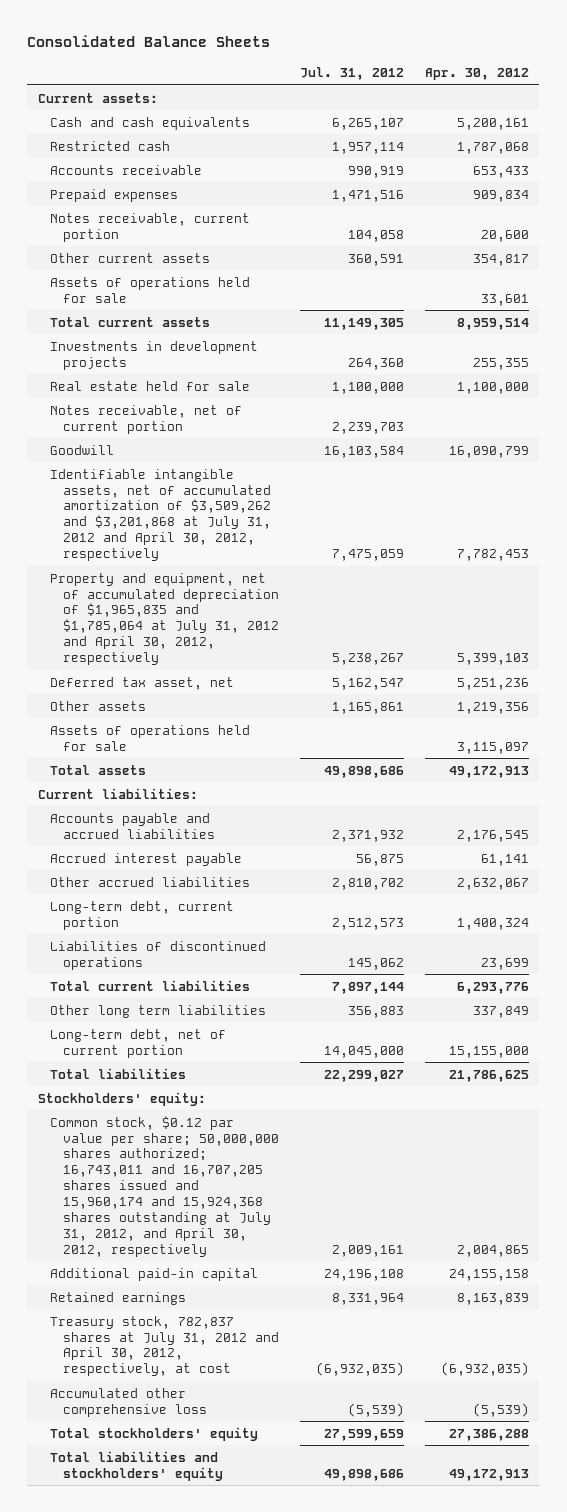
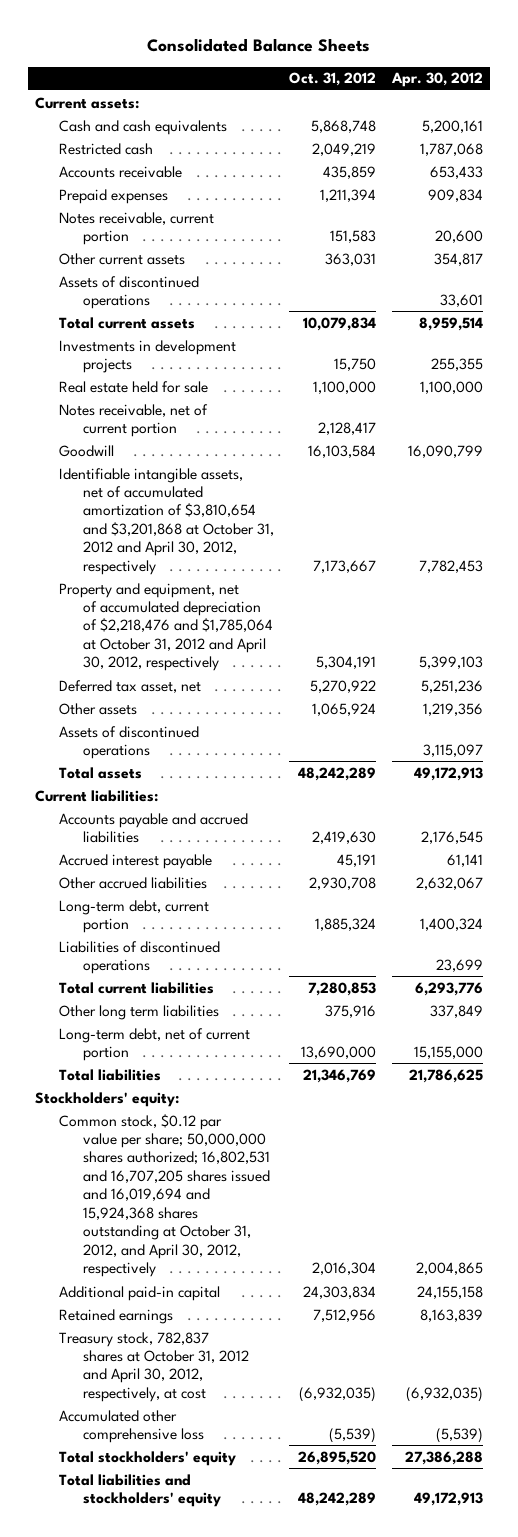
[300,67,405,81] Jul. 31, 2012 -> none
none -> [289,72,377,87] Oct. 31, 2012
[50,276,251,303] Assets of operations held for sale -> [59,275,200,310] Assets of discontinued operations
[50,468,272,562] Identifiable intangible assets, net of accumulated amortization of $3,509,262 and $3,201,868 at July 31, 2012 and April 30, 2012, respectively -> [59,467,275,575] Identifiable intangible assets, net of accumulated amortization of $3,810,654 and $3,201,868 at October 31, 2012 and April 30, 2012, respectively
[50,572,280,666] Property and equipment, net of accumulated depreciation of $1,965,835 and $1,785,064 at July 31, 2012 and April 30, 2012, respectively -> [59,582,274,672] Property and equipment, net of accumulated depreciation of $2,218,476 and $1,785,064 at October 31, 2012 and April 30, 2012, respectively
[50,724,251,751] Assets of operations held for sale -> [59,725,200,760] Assets of discontinued operations
[50,1115,280,1257] Common stock, $0.12 par value per share; 50,000,000 shares authorized; 16,743,011 and 16,707,205 shares issued and 15,960,174 and 15,924,368 shares outstanding at July 31, 2012, and April 30, 2012, respectively -> [59,1113,271,1278] Common stock, $0.12 par value per share; 50,000,000 shares authorized; 16,802,531 and 16,707,205 shares issued and 16,019,694 and 15,924,368 shares outstanding at October 31, 2012, and April 30, 2012, respectively
[50,1315,280,1377] Treasury stock, 782,837 shares at July 31, 2012 and April 30, 2012, respectively, at cost -> [59,1331,250,1402] Treasury stock, 782,837 shares at October 31, 2012 and April 30, 2012, respectively, at cost

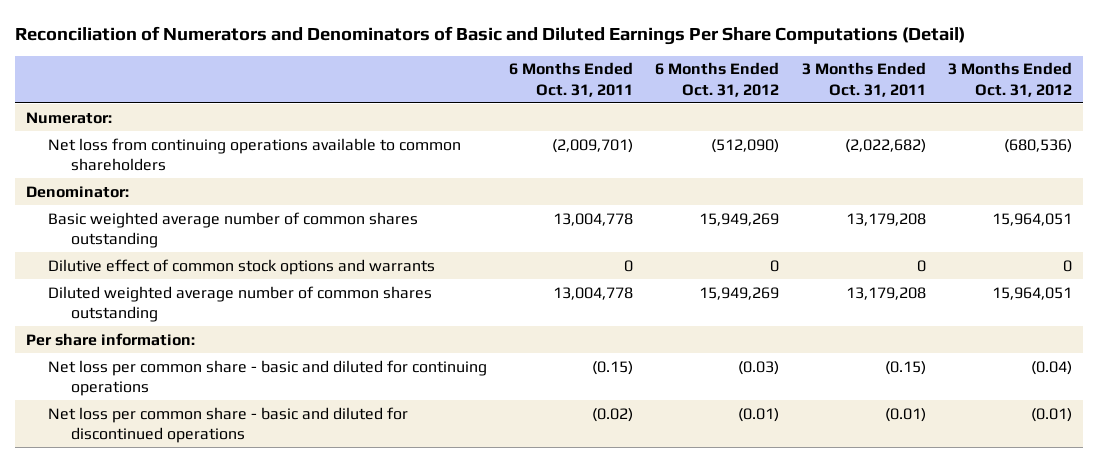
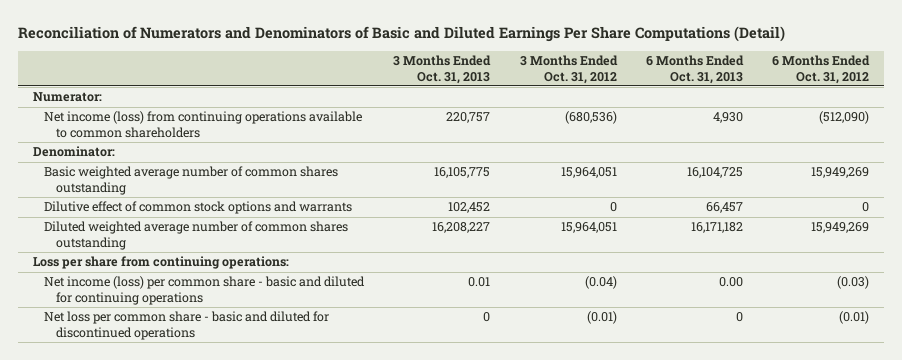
[509,62,634,97] 6 Months Ended Oct. 31, 2011 -> none
[801,62,926,97] 3 Months Ended Oct. 31, 2011 -> none
none -> [393,54,492,84] 3 Months Ended Oct. 31, 2013
none -> [645,54,744,84] 6 Months Ended Oct. 31, 2013
[48,137,462,171] Net loss from continuing operations available to common shareholders -> [44,111,363,139] Net income (loss) from continuing operations available to common shareholders
[26,332,196,346] Per share information: -> [32,256,289,270] Loss per share from continuing operations:
[48,359,488,396] Net loss per common share - basic and diluted for continuing operations -> [44,276,366,306] Net income (loss) per common share - basic and diluted for continuing operations

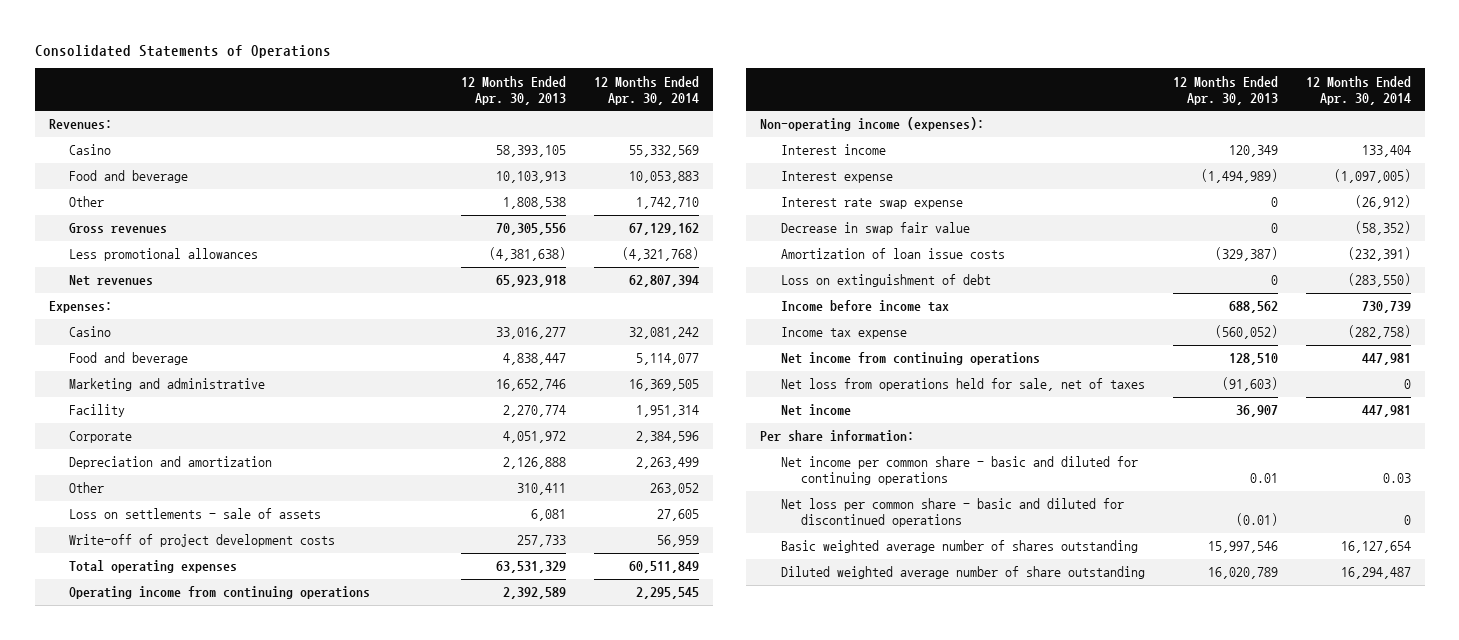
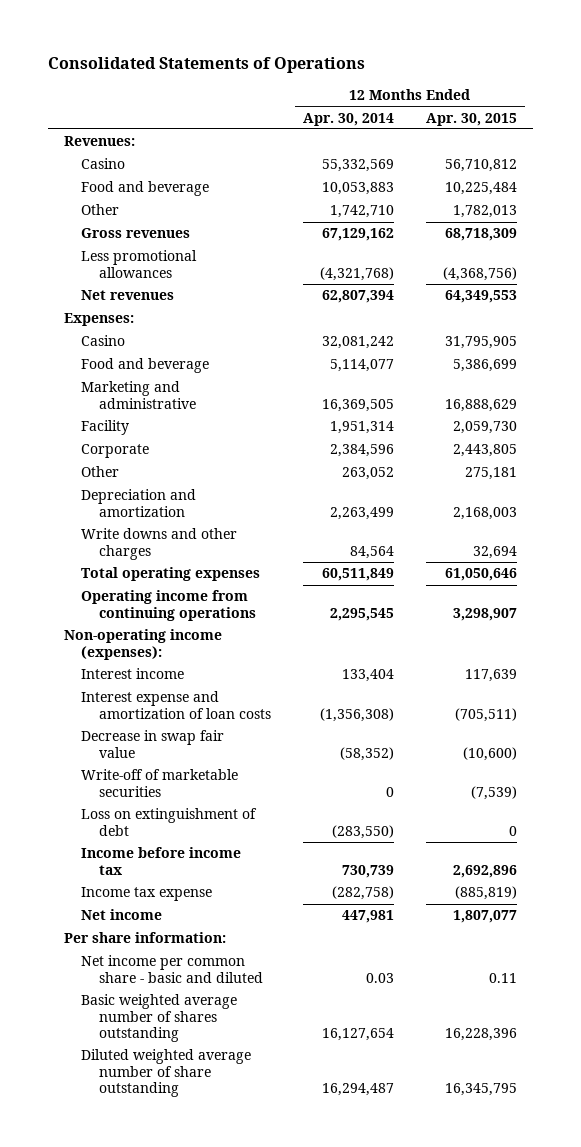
[461,75,567,105] 12 Months Ended Apr. 30, 2013 -> none
none -> [425,112,517,126] Apr. 30, 2015
[69,508,322,520] Loss on settlements - sale of assets -> none
[69,534,336,548] Write-off of project development costs -> none
[69,456,273,470] Depreciation and amortization -> [81,489,197,517] Depreciation and amortization
none -> [81,528,238,560] Write downs and other charges
[780,171,893,184] Interest expense -> none
[780,197,963,210] Interest rate swap expense -> none
none -> [81,691,272,719] Interest expense and amortization of loan costs
[780,248,1005,260] Amortization of loan issue costs -> none
none -> [81,769,239,797] Write-off of marketable securities
[780,352,1040,366] Net income from continuing operations -> none
[780,378,1145,392] Net loss from operations held for sale, net of taxes -> none
[780,498,1124,528] Net loss per common share - basic and diluted for discontinued operations -> none
[780,456,1138,486] Net income per common share - basic and diluted for continuing operations -> [81,955,264,983] Net income per common share - basic and diluted

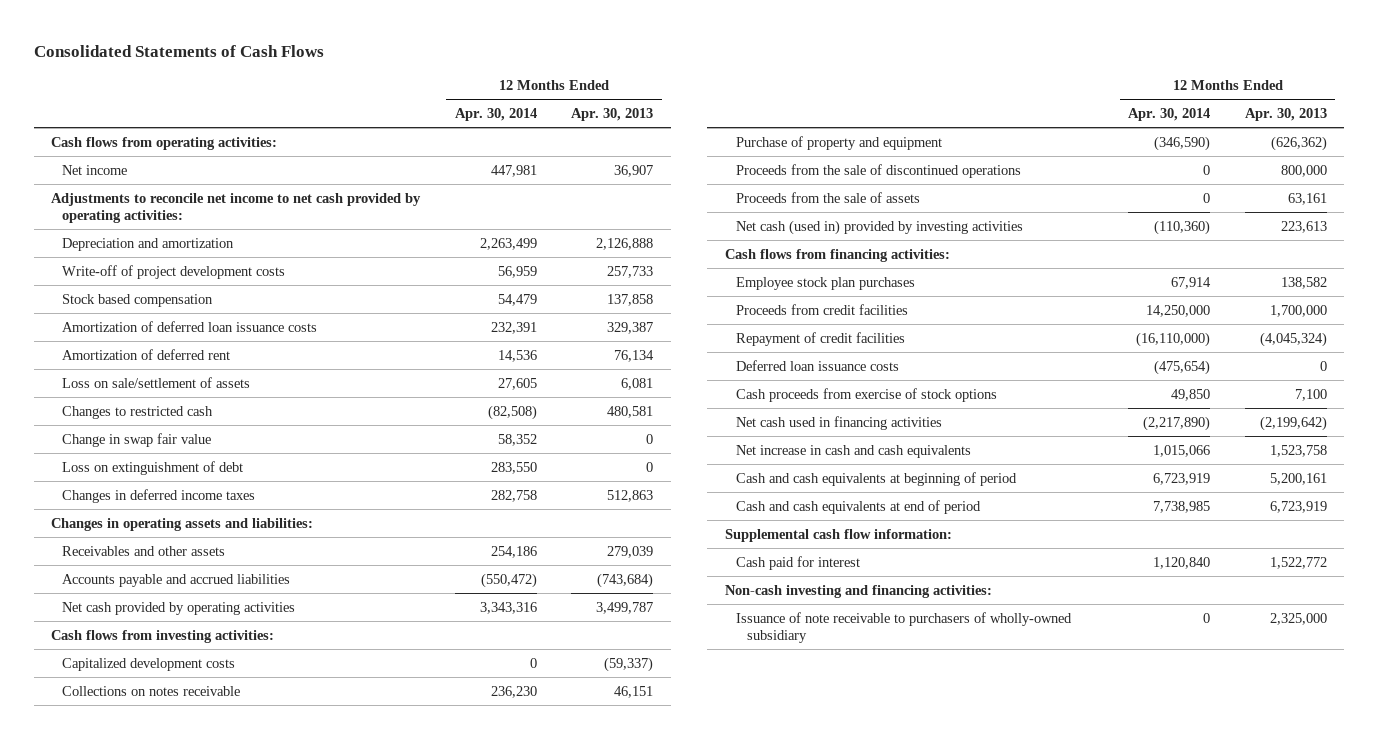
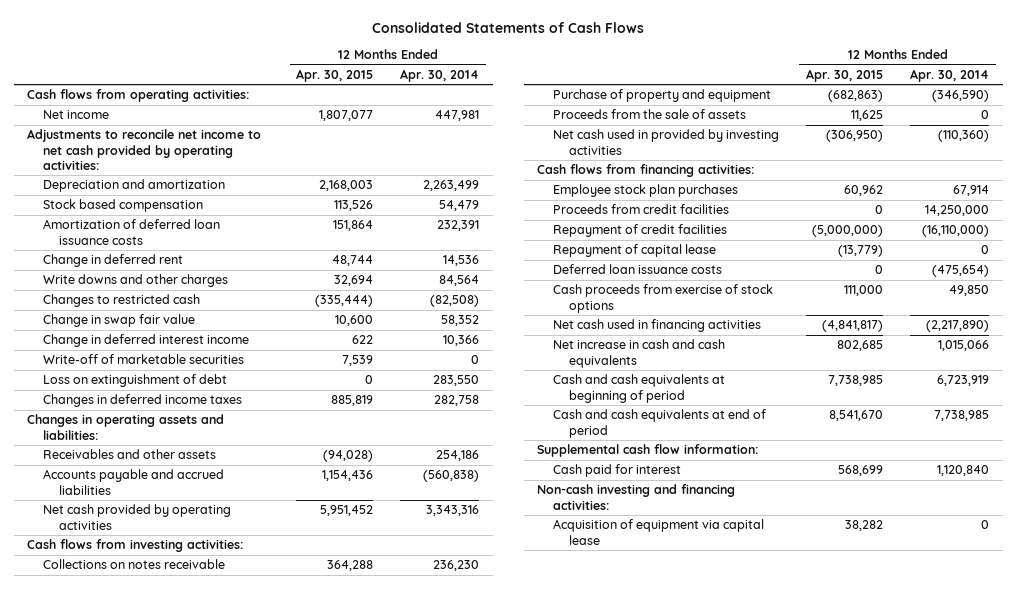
[571,108,654,122] Apr. 30, 2013 -> none
none -> [296,68,374,82] Apr. 30, 2015
[62,264,286,279] Write-off of project development costs -> none
[62,376,251,388] Loss on sale/settlement of assets -> none
[62,348,231,360] Amortization of deferred rent -> [43,254,184,268] Change in deferred rent
none -> [43,274,229,288] Write downs and other charges
none -> [43,334,250,348] Change in deferred interest income
none -> [43,354,245,365] Write-off of marketable securities
[480,572,537,588] (550,472) -> [423,470,480,483] (560,838)
[62,657,236,671] Capitalized development costs -> none
[735,163,1021,178] Proceeds from the sale of discontinued operations -> none
[735,219,1023,235] Net cash (used in) provided by investing activities -> [553,129,780,155] Net cash used in provided by investing activities
none -> [553,244,717,258] Repayment of capital lease
[735,611,1072,643] Issuance of note receivable to purchasers of wholly-owned subsidiary -> none
none -> [553,519,765,545] Acquisition of equipment via capital lease

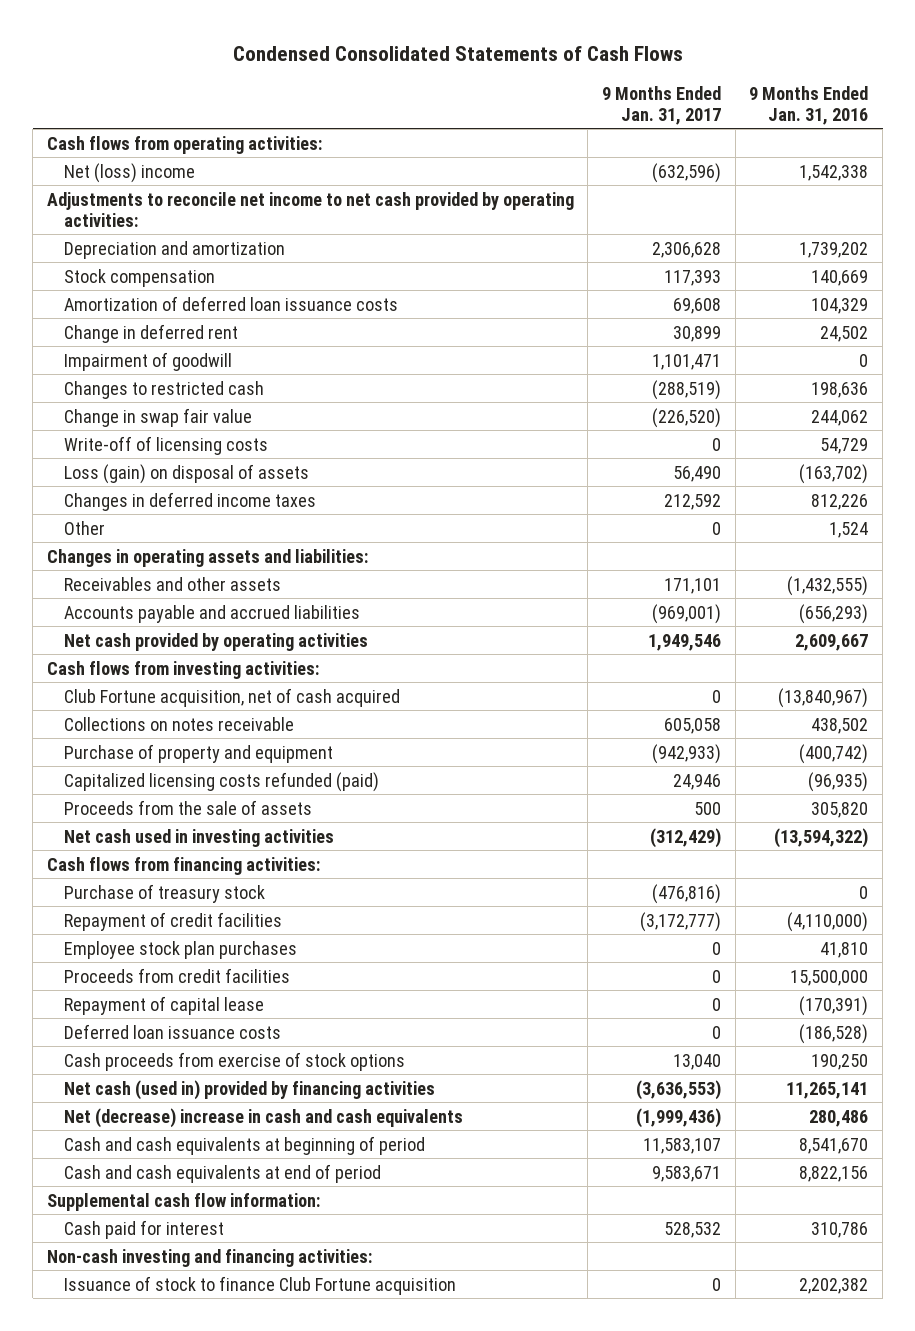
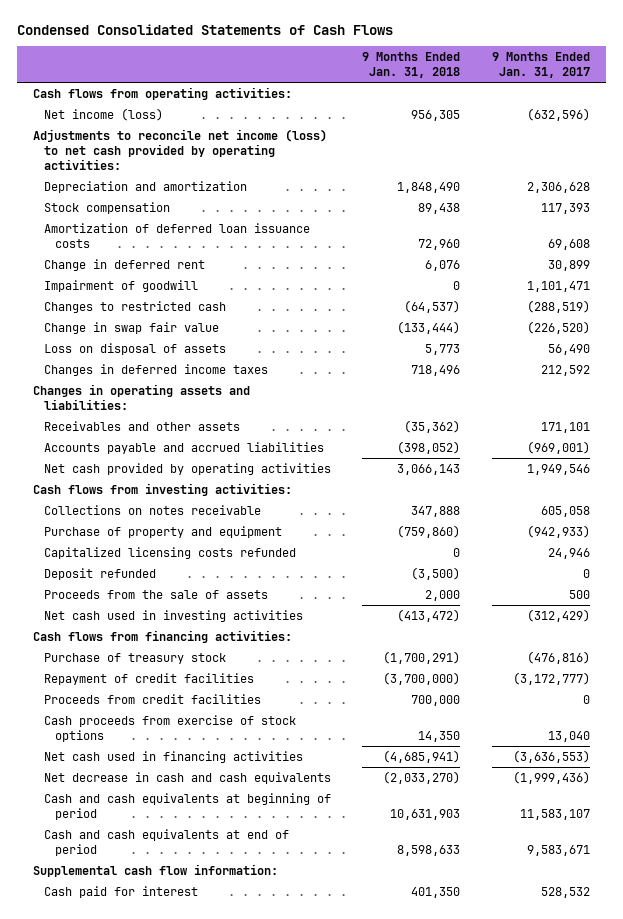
[749,85,869,125] 9 Months Ended Jan. 31, 2016 -> none
none -> [362,52,461,78] 9 Months Ended Jan. 31, 2018
[63,162,195,183] Net (loss) income -> [43,107,163,121] Net income (loss)
[46,191,574,227] Adjustments to reconcile net income to net cash provided by operating activities: -> [32,128,327,170] Adjustments to reconcile net income (loss) to net cash provided by operating activities:
[63,435,268,455] Write-off of licensing costs -> none
[63,463,309,484] Loss (gain) on disposal of assets -> [43,342,226,355] Loss on disposal of assets
[63,520,105,535] Other -> none
[63,687,400,707] Club Fortune acquisition, net of cash acquired -> none
[63,771,379,792] Capitalized licensing costs refunded (paid) -> [43,546,296,559] Capitalized licensing costs refunded
none -> [43,567,156,580] Deposit refunded
[63,940,297,959] Employee stock plan purchases -> none
[63,995,264,1015] Repayment of capital lease -> none
[63,1023,281,1039] Deferred loan issuance costs -> none
[63,1079,435,1100] Net cash (used in) provided by financing activities -> [43,750,303,763] Net cash used in financing activities
[63,1107,463,1128] Net (decrease) increase in cash and cash equivalents -> [43,771,331,784] Net decrease in cash and cash equivalents
[46,1248,372,1267] Non-cash investing and financing activities: -> none
[63,1275,456,1295] Issuance of stock to finance Club Fortune acquisition -> none

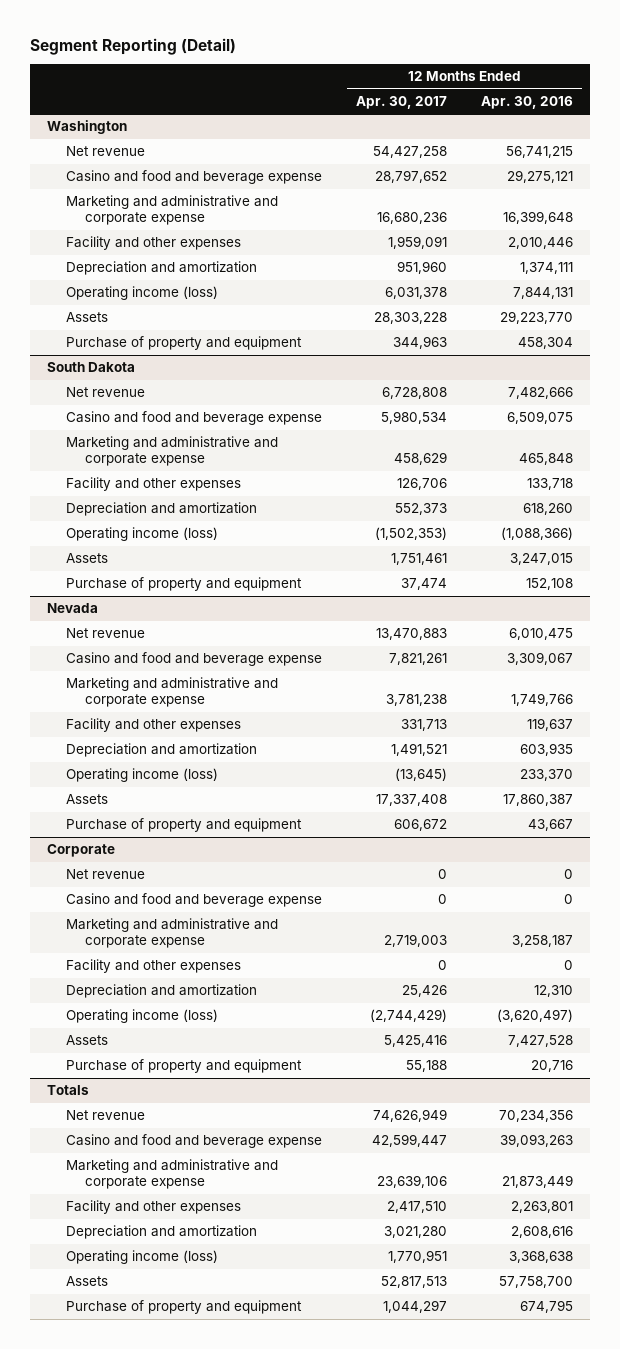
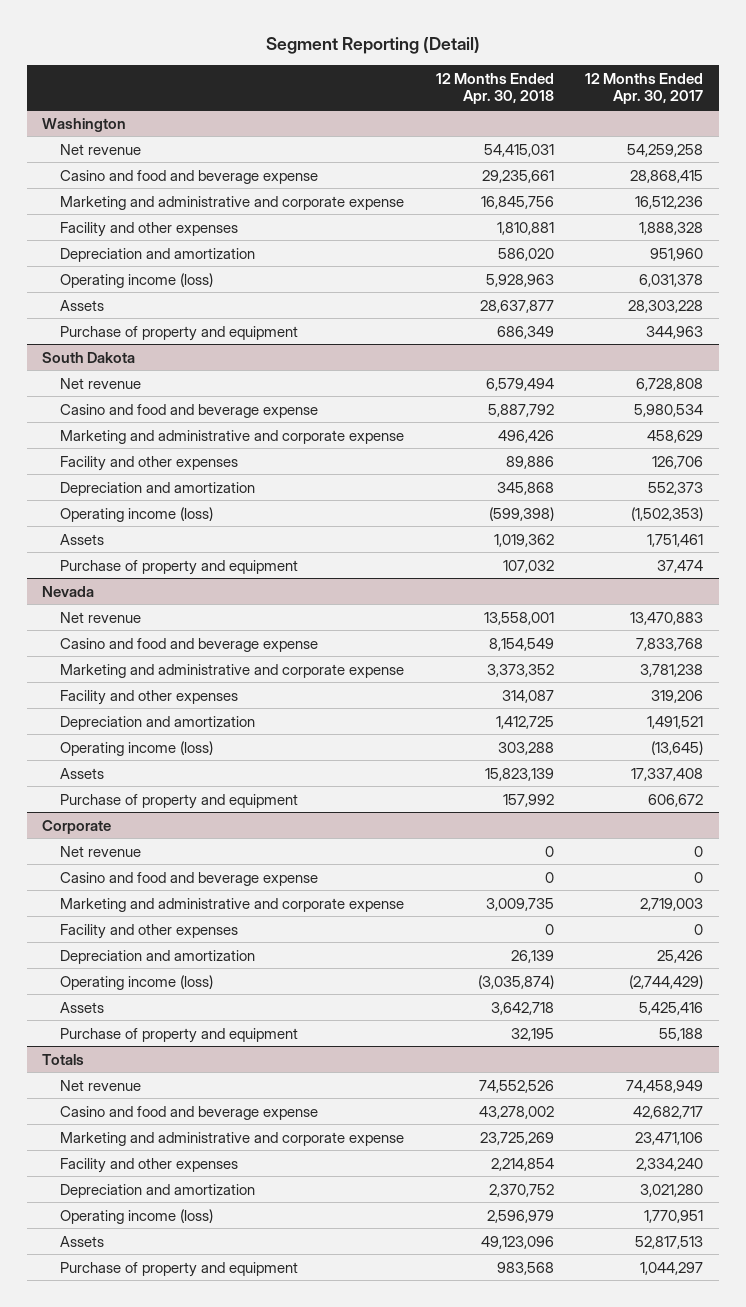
[481,95,574,109] Apr. 30, 2016 -> none
none -> [435,72,554,105] 12 Months Ended Apr. 30, 2018
[373,146,448,159] 54,427,258 -> [627,143,704,157] 54,259,258
[375,170,448,184] 28,797,652 -> [630,169,704,183] 28,868,415
[377,212,448,225] 16,680,236 -> [635,195,704,209] 16,512,236
[388,236,448,250] 1,959,091 -> [639,221,704,235] 1,888,328
[389,653,448,666] 7,821,261 -> [636,637,704,651] 7,833,768
[401,719,448,732] 331,713 -> [651,689,704,703] 319,206
[373,1109,448,1123] 74,626,949 -> [626,1079,704,1093] 74,458,949
[372,1134,448,1148] 42,599,447 -> [633,1105,704,1119] 42,682,717
[377,1175,448,1189] 23,639,106 -> [635,1131,704,1145] 23,471,106
[387,1201,448,1214] 2,417,510 -> [636,1157,704,1171] 2,334,240

